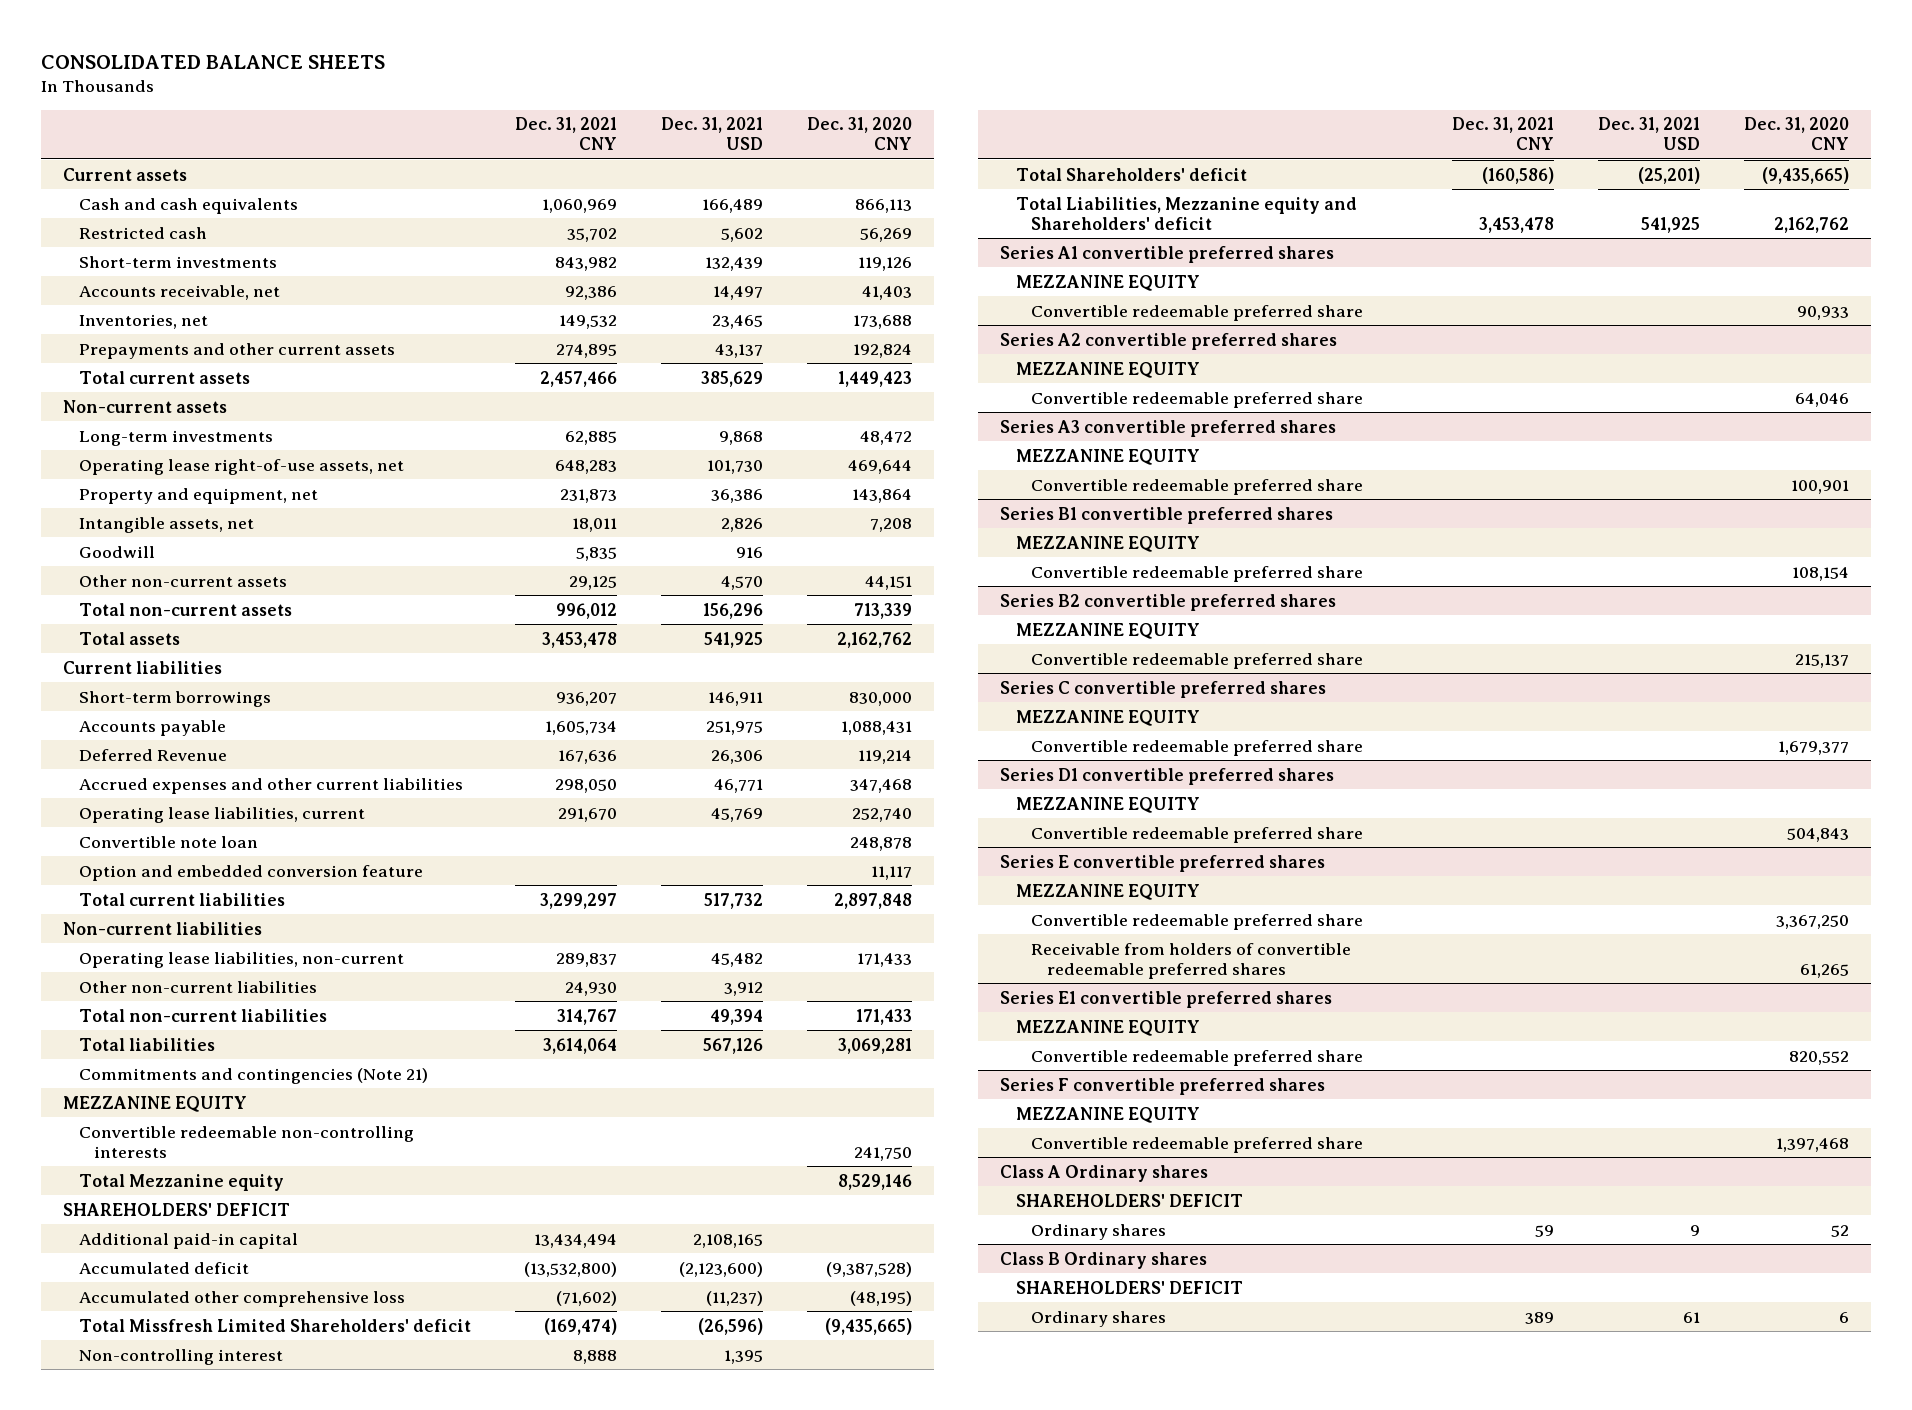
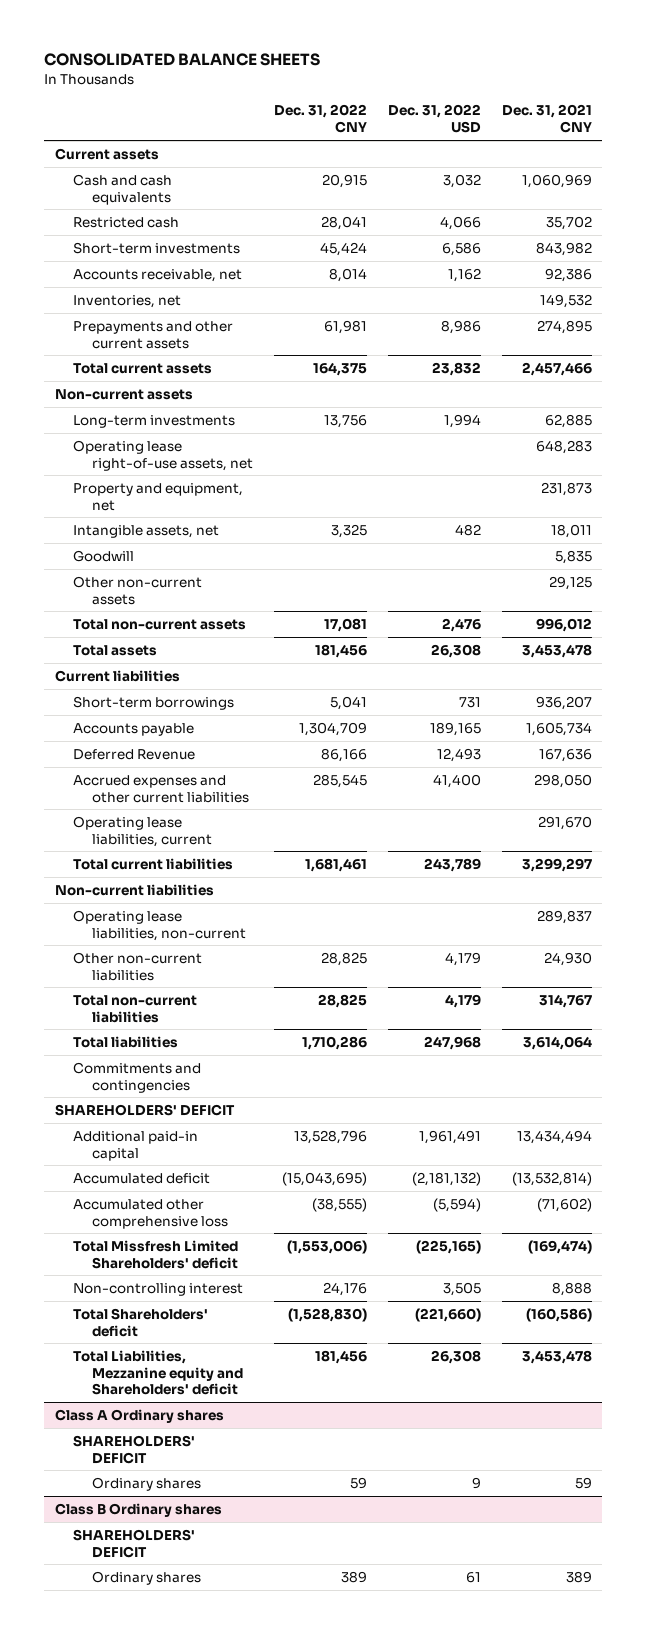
[661,117,764,151] Dec. 31, 2021 USD -> none
[807,117,913,151] Dec. 31, 2020 CNY -> none
none -> [274,104,368,134] Dec. 31, 2022 CNY
none -> [387,104,481,134] Dec. 31, 2022 USD
[78,835,258,848] Convertible note loan -> none
[78,864,423,881] Option and embedded conversion feature -> none
[63,1095,248,1112] MEZZANINE EQUITY -> none
[78,1125,414,1158] Convertible redeemable non-controlling interests -> none
[78,1173,284,1191] Total Mezzanine equity -> none
[78,1067,428,1084] Commitments and contingencies (Note 21) -> [73,1061,202,1093] Commitments and contingencies
[524,1261,618,1277] (13,532,800) -> [511,1171,592,1186] (13,532,814)
[1000,245,1335,263] Series A1 convertible preferred shares -> none
[1015,274,1200,291] MEZZANINE EQUITY -> none
[1031,304,1364,321] Convertible redeemable preferred share -> none
[1000,332,1338,350] Series A2 convertible preferred shares -> none
[1015,361,1200,378] MEZZANINE EQUITY -> none
[1031,391,1364,408] Convertible redeemable preferred share -> none
[1000,419,1337,437] Series A3 convertible preferred shares -> none
[1015,448,1200,465] MEZZANINE EQUITY -> none
[1031,478,1364,495] Convertible redeemable preferred share -> none
[1000,506,1334,524] Series B1 convertible preferred shares -> none
[1015,535,1200,552] MEZZANINE EQUITY -> none
[1031,565,1364,582] Convertible redeemable preferred share -> none
[1000,593,1337,611] Series B2 convertible preferred shares -> none
[1015,622,1200,639] MEZZANINE EQUITY -> none
[1031,652,1364,669] Convertible redeemable preferred share -> none
[1000,680,1327,698] Series C convertible preferred shares -> none
[1015,709,1200,726] MEZZANINE EQUITY -> none
[1031,739,1364,756] Convertible redeemable preferred share -> none
[1000,767,1335,785] Series D1 convertible preferred shares -> none
[1015,796,1200,813] MEZZANINE EQUITY -> none
[1031,826,1364,843] Convertible redeemable preferred share -> none
[1000,854,1326,872] Series E convertible preferred shares -> none
[1015,883,1200,900] MEZZANINE EQUITY -> none
[1031,913,1364,930] Convertible redeemable preferred share -> none
[1031,942,1352,979] Receivable from holders of convertible redeemable preferred shares -> none
[1000,990,1333,1008] Series E1 convertible preferred shares -> none
[1015,1019,1200,1036] MEZZANINE EQUITY -> none
[1031,1049,1364,1066] Convertible redeemable preferred share -> none
[1000,1077,1326,1095] Series F convertible preferred shares -> none
[1015,1106,1200,1123] MEZZANINE EQUITY -> none
[1031,1136,1364,1153] Convertible redeemable preferred share -> none

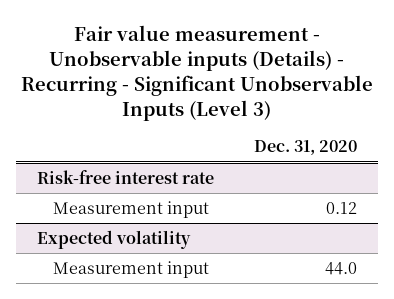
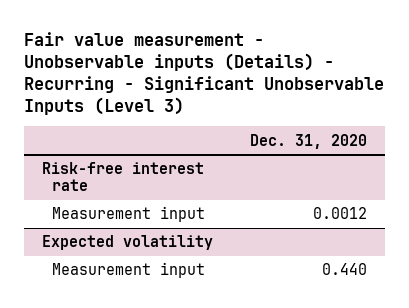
[326,201,358,214] 0.12 -> [312,207,367,220] 0.0012
[325,261,358,275] 44.0 -> [321,263,367,276] 0.440

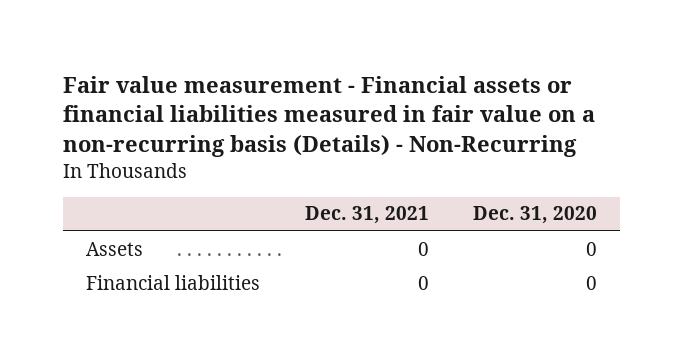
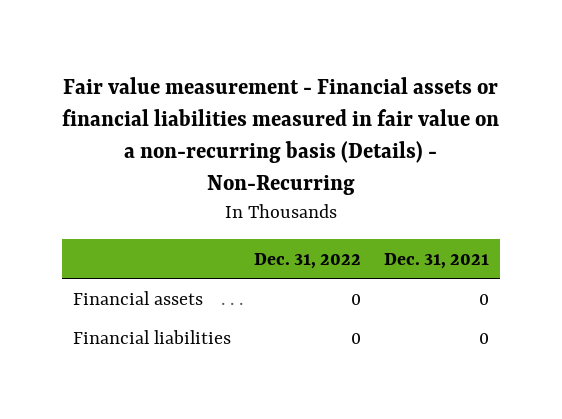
[473,206,598,225] Dec. 31, 2020 -> none
none -> [253,252,361,269] Dec. 31, 2022
[85,241,143,256] Assets -> [73,290,204,305] Financial assets

